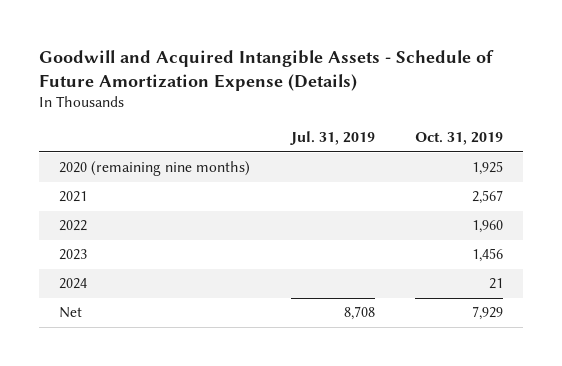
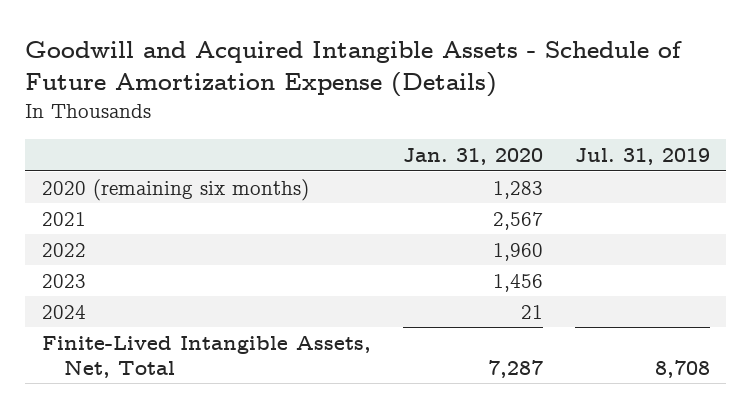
[415,132,504,146] Oct. 31, 2019 -> none
none -> [402,148,543,166] Jan. 31, 2020
[58,161,250,177] 2020 (remaining nine months) -> [41,178,309,201] 2020 (remaining six months)
[58,307,82,319] Net -> [41,335,371,378] Finite-Lived Intangible Assets, Net, Total

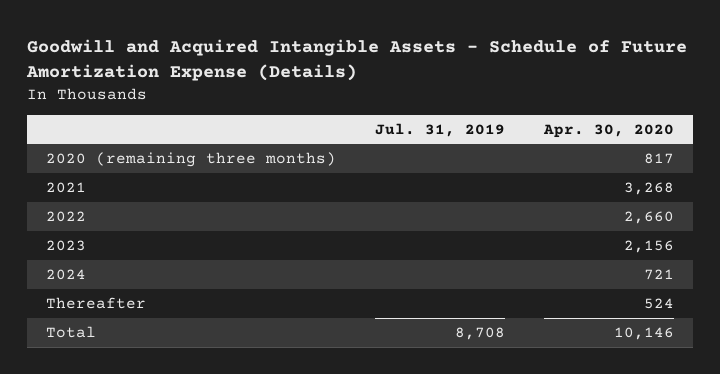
[402,148,543,166] Jan. 31, 2020 -> none
none -> [542,123,674,138] Apr. 30, 2020
[41,178,309,201] 2020 (remaining six months) -> [46,152,337,168] 2020 (remaining three months)
none -> [46,297,147,310] Thereafter
[41,335,371,378] Finite-Lived Intangible Assets, Net, Total -> [46,326,97,339] Total

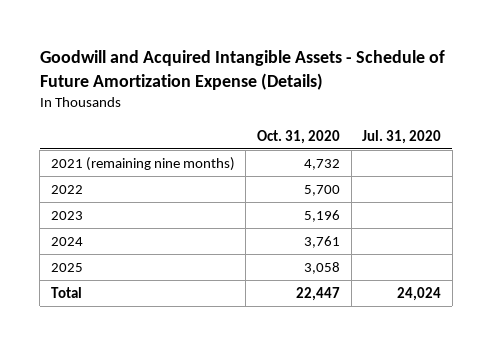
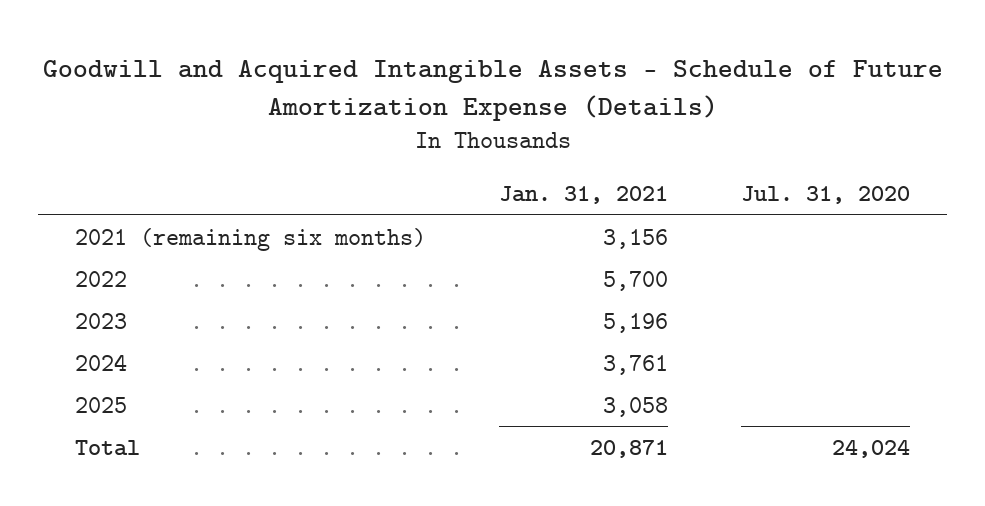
[256,129,340,144] Oct. 31, 2020 -> none
none -> [499,186,669,205] Jan. 31, 2021
[50,157,235,172] 2021 (remaining nine months) -> [74,227,426,251] 2021 (remaining six months)

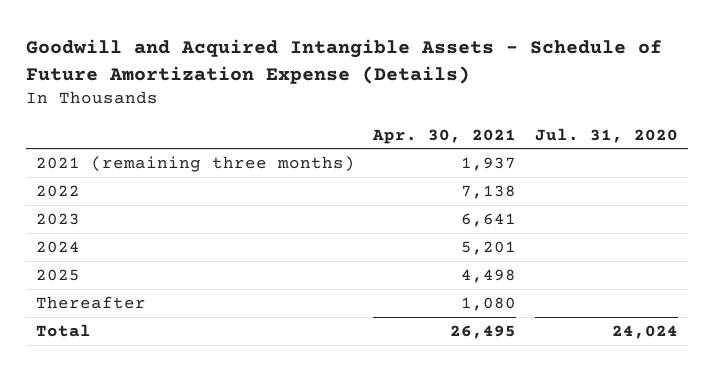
[499,186,669,205] Jan. 31, 2021 -> none
none -> [372,128,517,144] Apr. 30, 2021
[74,227,426,251] 2021 (remaining six months) -> [35,155,355,172] 2021 (remaining three months)
none -> [35,295,146,309] Thereafter

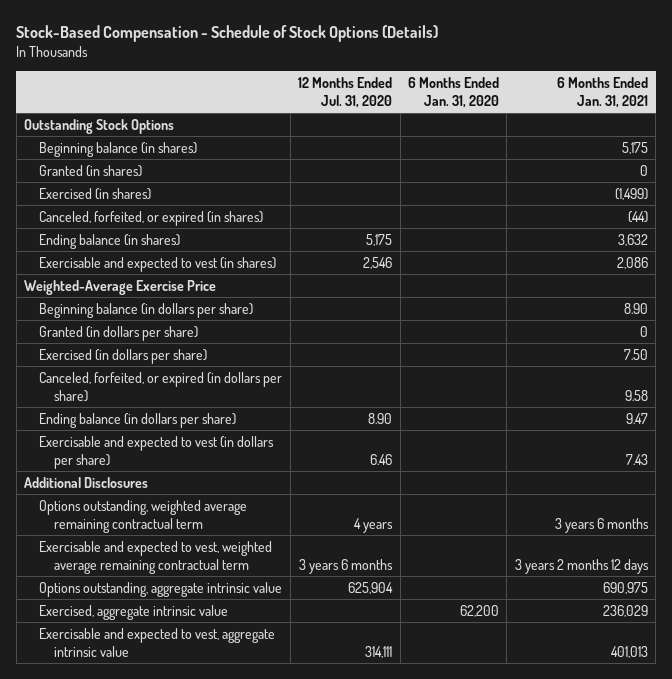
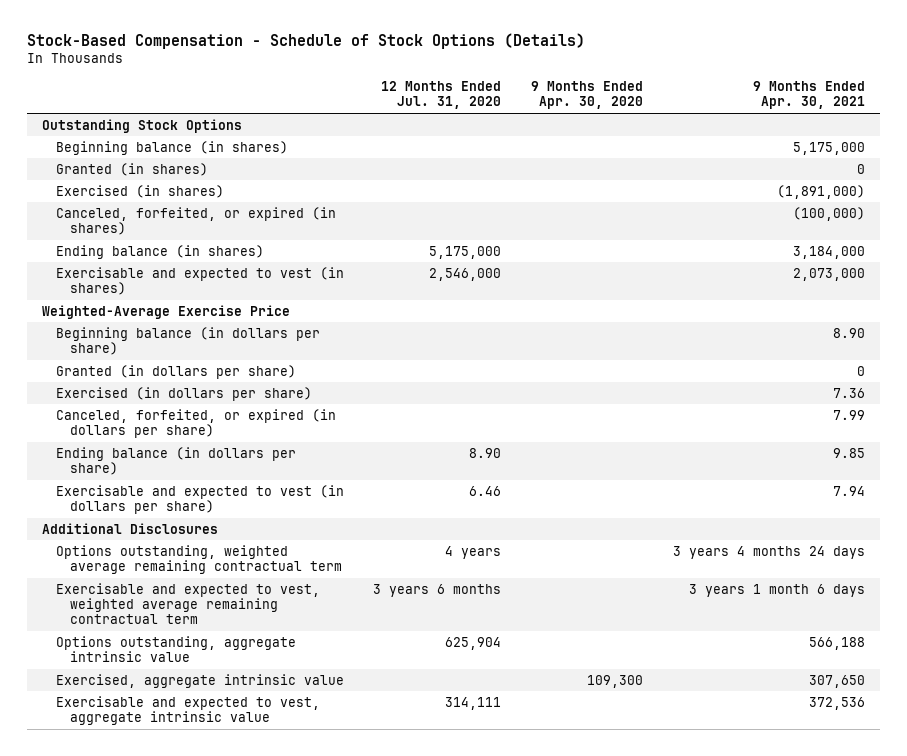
[408,76,500,108] 6 Months Ended Jan. 31, 2020 -> none
[556,76,648,108] 6 Months Ended Jan. 31, 2021 -> none
none -> [531,81,644,110] 9 Months Ended Apr. 30, 2020
none -> [752,81,865,110] 9 Months Ended Apr. 30, 2021
[366,233,393,246] 5,175 -> [429,245,502,259] 5,175,000
[363,256,393,269] 2,546 -> [429,267,502,281] 2,546,000

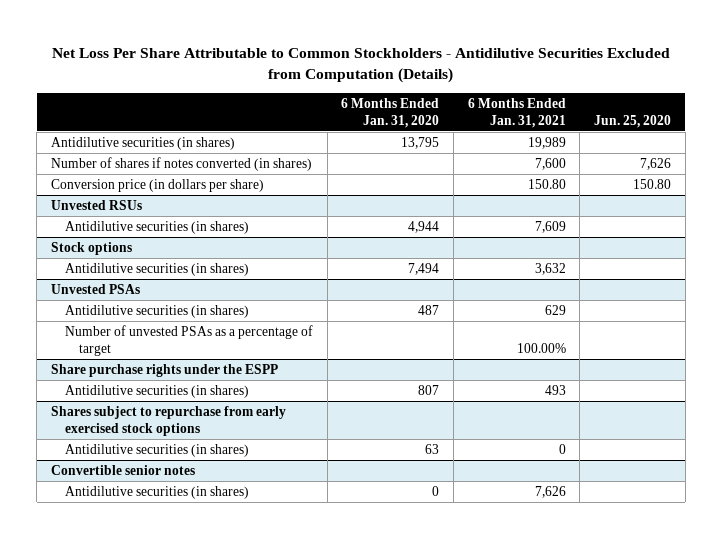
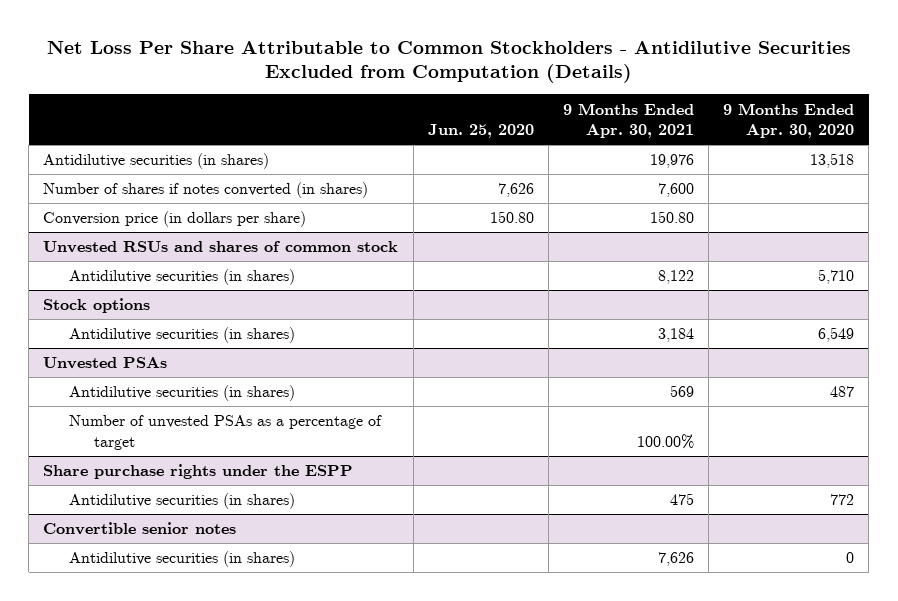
[341,97,440,128] 6 Months Ended Jan. 31, 2020 -> none
[467,97,566,128] 6 Months Ended Jan. 31, 2021 -> none
none -> [562,102,694,138] 9 Months Ended Apr. 30, 2021
none -> [723,102,855,138] 9 Months Ended Apr. 30, 2020
[50,200,142,211] Unvested RSUs -> [43,241,399,254] Unvested RSUs and shares of common stock
[50,406,286,436] Shares subject to repurchase from early exercised stock options -> none
[65,444,250,458] Antidilutive securities (in shares) -> none

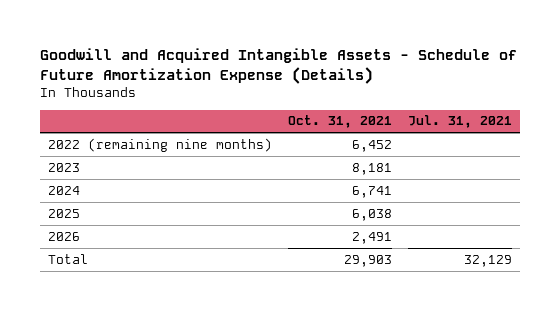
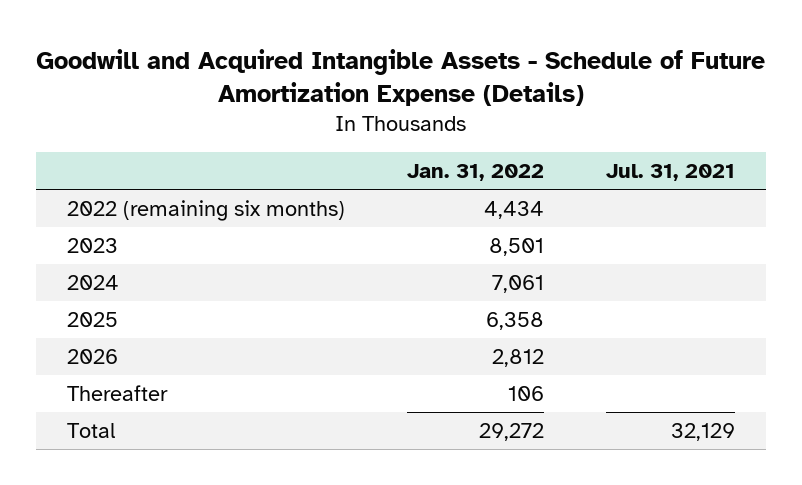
[288,115,393,129] Oct. 31, 2021 -> none
none -> [407,164,545,182] Jan. 31, 2022
[48,137,273,152] 2022 (remaining nine months) -> [67,199,346,221] 2022 (remaining six months)
none -> [67,384,169,401] Thereafter

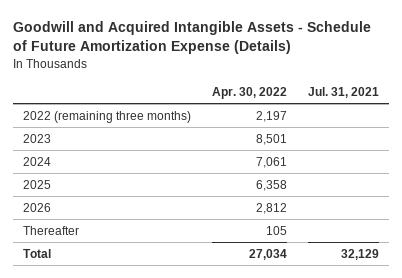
[407,164,545,182] Jan. 31, 2022 -> none
none -> [211,86,287,99] Apr. 30, 2022
[67,199,346,221] 2022 (remaining six months) -> [23,110,192,123] 2022 (remaining three months)

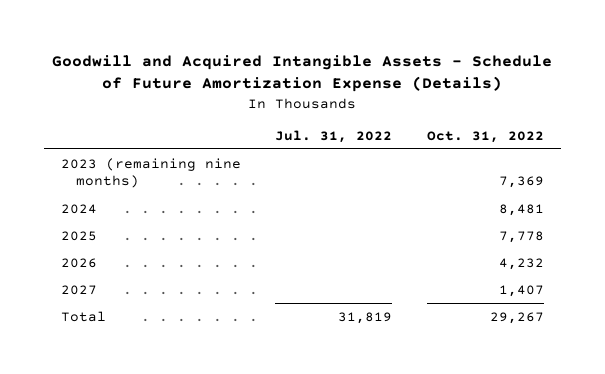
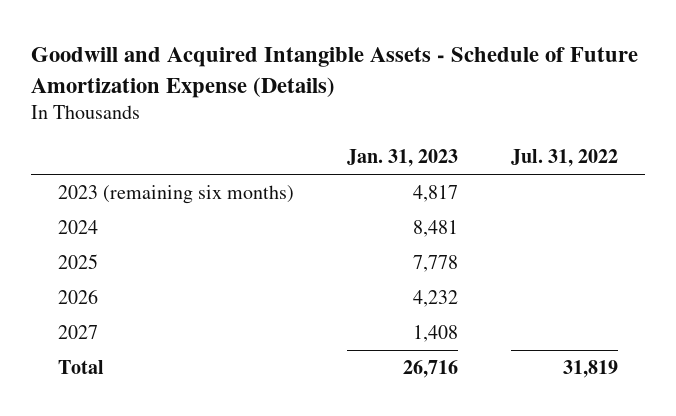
[426,130,544,143] Oct. 31, 2022 -> none
none -> [346,149,458,168] Jan. 31, 2023
[61,157,242,189] 2023 (remaining nine months) -> [57,185,294,205] 2023 (remaining six months)

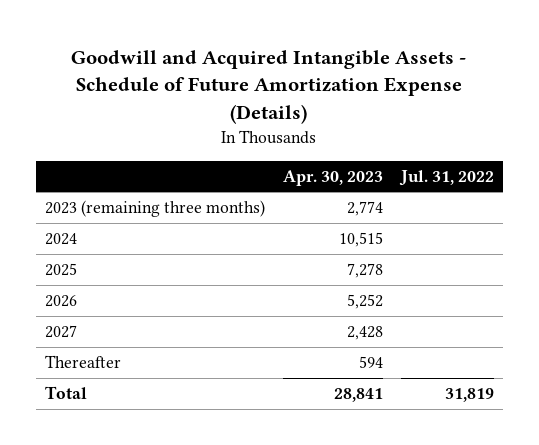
[346,149,458,168] Jan. 31, 2023 -> none
none -> [282,169,383,186] Apr. 30, 2023
[57,185,294,205] 2023 (remaining six months) -> [45,200,266,218] 2023 (remaining three months)
none -> [45,355,122,369] Thereafter

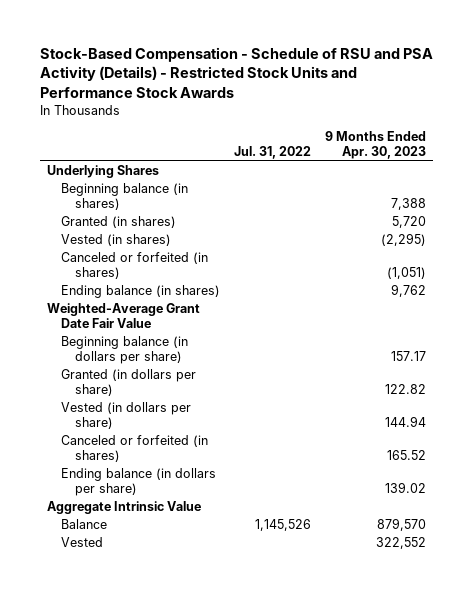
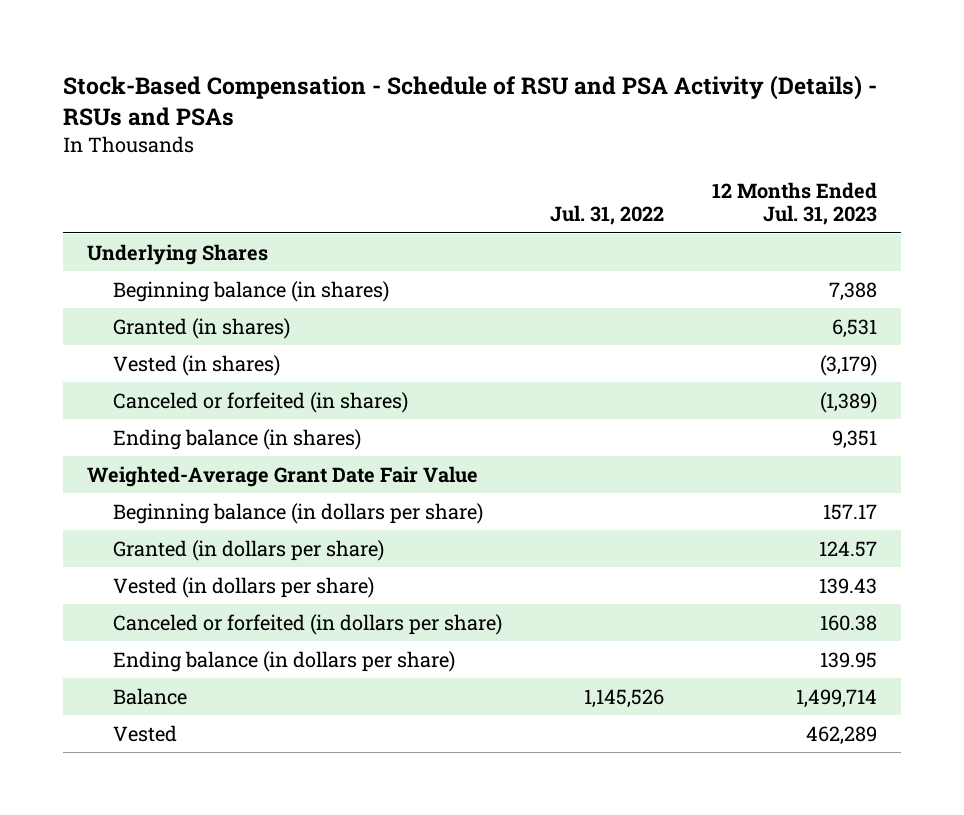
[39,46,433,98] Stock-Based Compensation - Schedule of RSU and PSA Activity (Details) - Restricted Stock Units and Performance Stock Awards -> [63,75,878,127] Stock-Based Compensation - Schedule of RSU and PSA Activity (Details) - RSUs and PSAs
[324,130,426,159] 9 Months Ended Apr. 30, 2023 -> none
none -> [712,181,878,226] 12 Months Ended Jul. 31, 2023
[60,434,208,462] Canceled or forfeited (in shares) -> [112,613,502,635] Canceled or forfeited (in dollars per share)
[46,500,201,514] Aggregate Intrinsic Value -> none

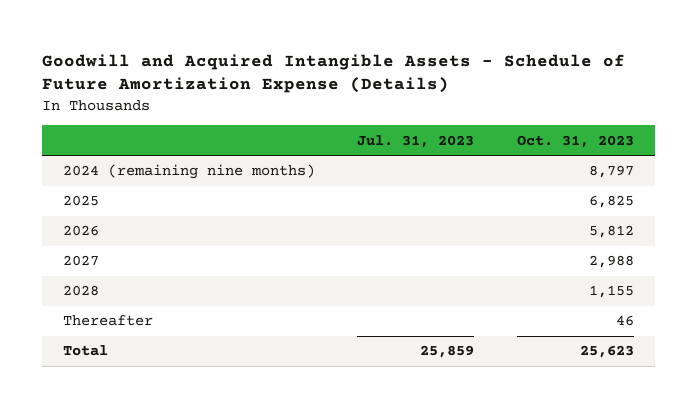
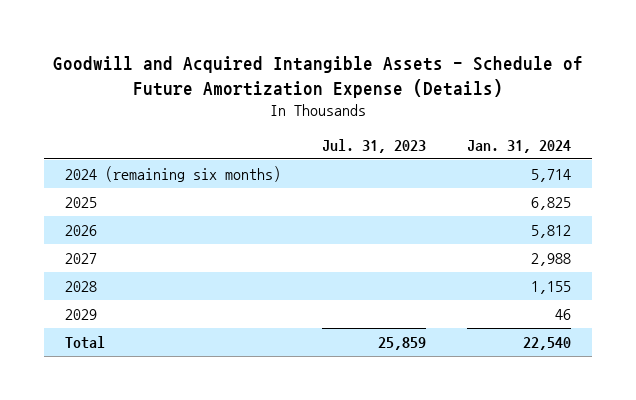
[516,134,634,148] Oct. 31, 2023 -> none
none -> [467,140,572,154] Jan. 31, 2024
[63,164,316,180] 2024 (remaining nine months) -> [65,166,282,183] 2024 (remaining six months)
[63,315,154,327] Thereafter -> none
none -> [65,309,98,321] 2029

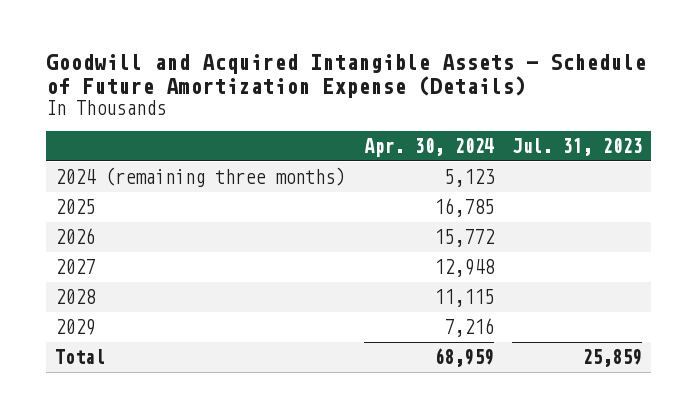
[467,140,572,154] Jan. 31, 2024 -> none
none -> [363,137,494,157] Apr. 30, 2024
[65,166,282,183] 2024 (remaining six months) -> [55,167,346,188] 2024 (remaining three months)

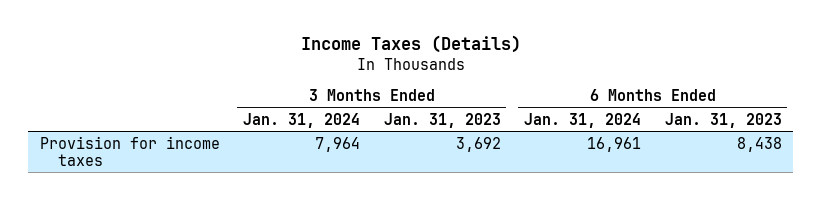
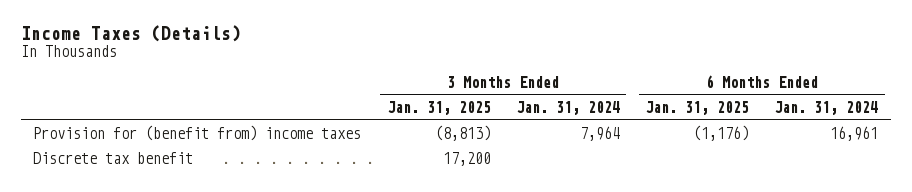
[383,112,501,128] Jan. 31, 2023 -> none
[664,112,782,128] Jan. 31, 2023 -> none
none -> [386,100,491,115] Jan. 31, 2025
none -> [645,100,750,115] Jan. 31, 2025
[39,136,220,166] Provision for income taxes -> [33,125,362,142] Provision for (benefit from) income taxes
none -> [33,152,194,165] Discrete tax benefit

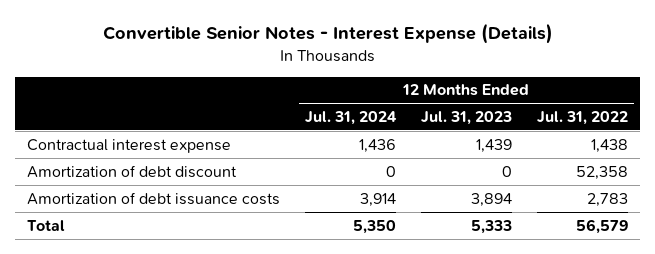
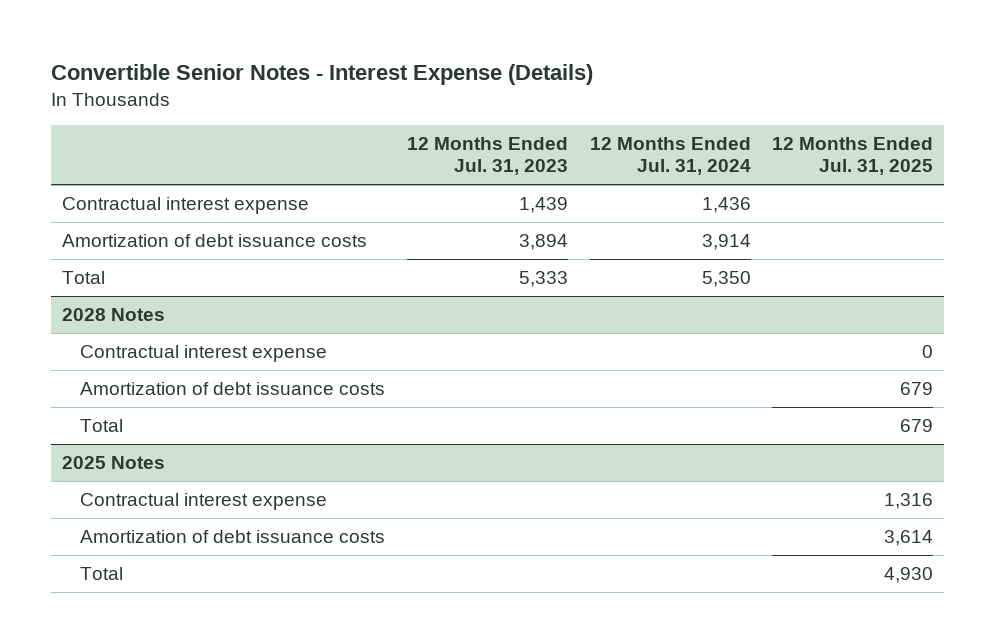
[536,110,628,125] Jul. 31, 2022 -> none
none -> [772,137,934,176] 12 Months Ended Jul. 31, 2025
[27,164,238,178] Amortization of debt discount -> none
none -> [61,308,165,322] 2028 Notes
none -> [80,345,328,363] Contractual interest expense
none -> [80,382,386,396] Amortization of debt issuance costs
none -> [80,419,124,433] Total
none -> [61,456,165,470] 2025 Notes
none -> [80,493,328,511] Contractual interest expense
none -> [80,530,386,544] Amortization of debt issuance costs
none -> [80,567,124,581] Total

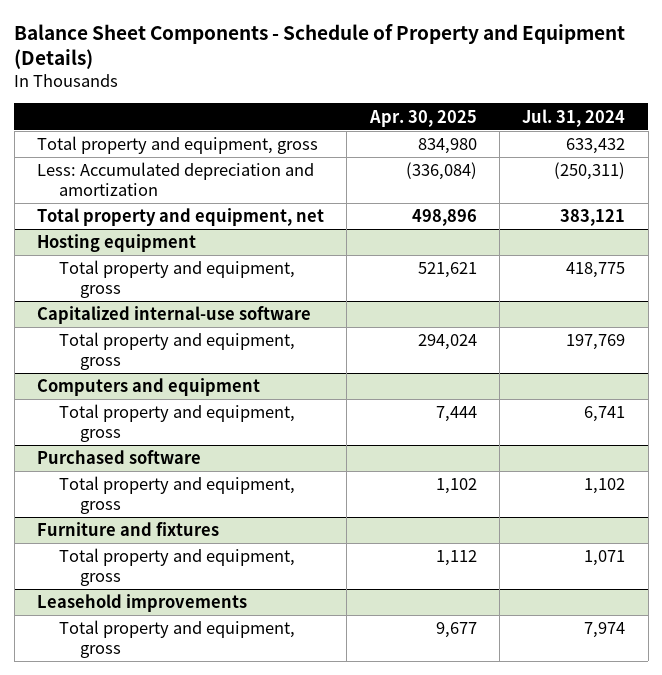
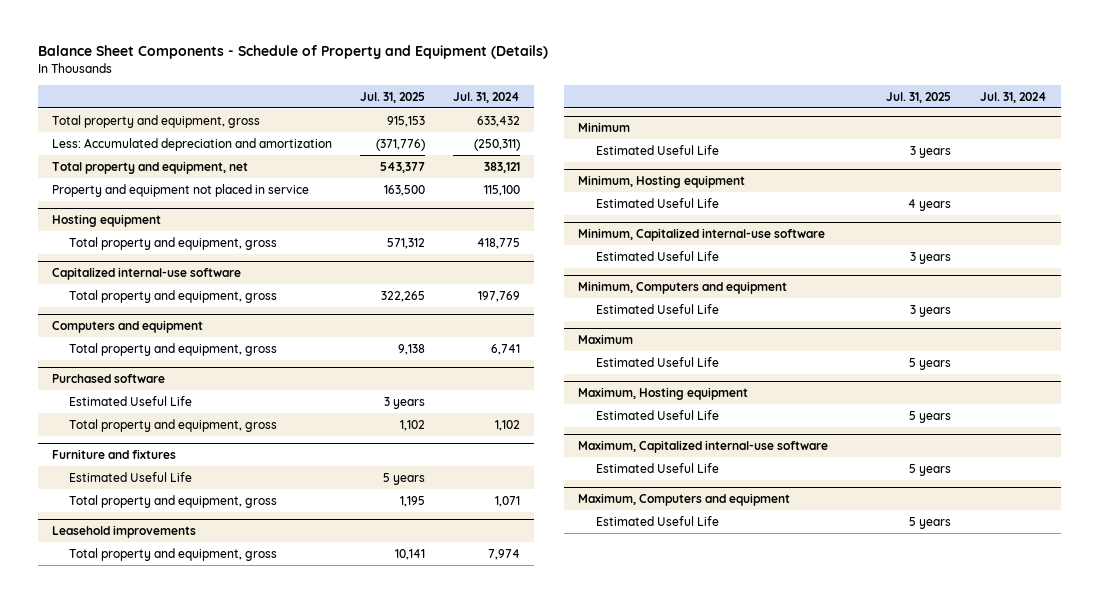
[368,109,477,127] Apr. 30, 2025 -> none
none -> [359,91,425,103] Jul. 31, 2025
none -> [51,183,309,197] Property and equipment not placed in service
none -> [69,395,193,406] Estimated Useful Life
none -> [69,471,193,482] Estimated Useful Life
none -> [578,121,631,132] Minimum
none -> [595,144,719,155] Estimated Useful Life
none -> [578,174,746,188] Minimum, Hosting equipment
none -> [595,197,719,208] Estimated Useful Life
none -> [578,227,826,241] Minimum, Capitalized internal-use software
none -> [595,250,719,261] Estimated Useful Life
none -> [578,280,788,294] Minimum, Computers and equipment
none -> [595,303,719,314] Estimated Useful Life
none -> [578,333,634,344] Maximum
none -> [595,356,719,367] Estimated Useful Life
none -> [578,386,749,400] Maximum, Hosting equipment
none -> [595,409,719,420] Estimated Useful Life
none -> [578,439,829,453] Maximum, Capitalized internal-use software
none -> [595,462,719,473] Estimated Useful Life
none -> [578,492,791,506] Maximum, Computers and equipment
none -> [595,515,719,526] Estimated Useful Life

